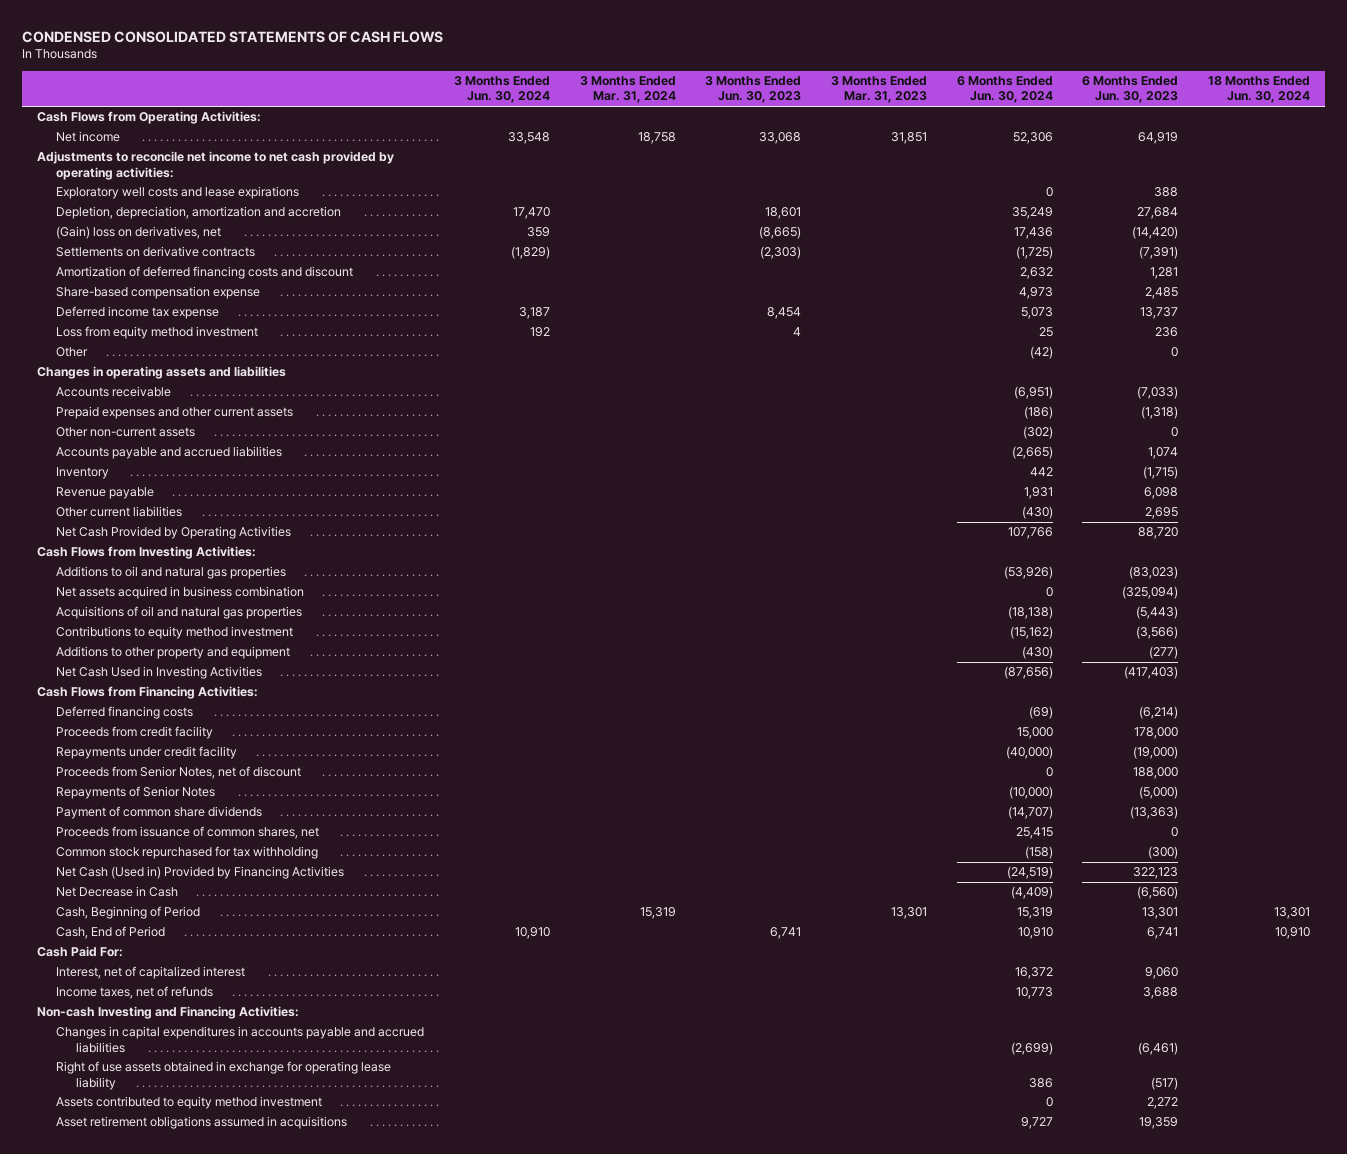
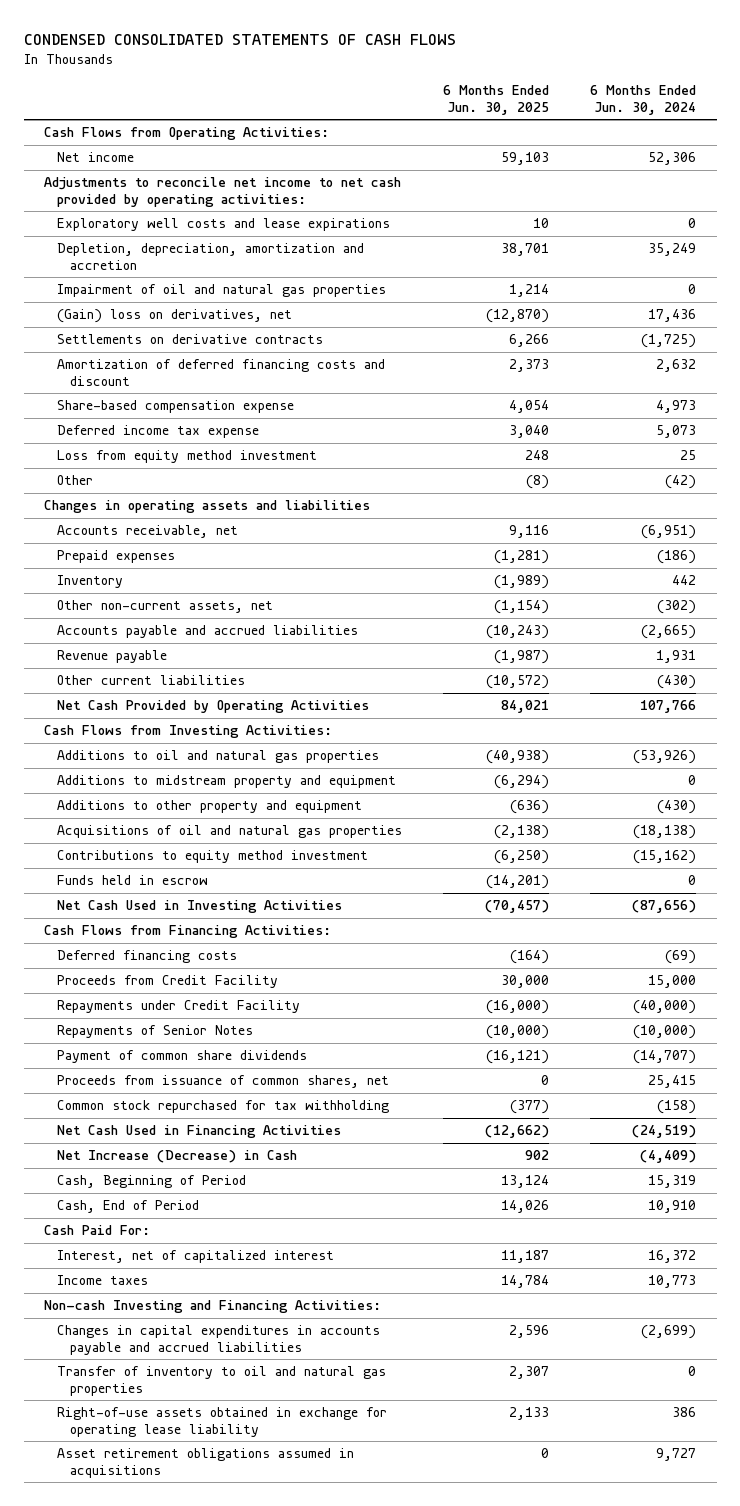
[453,76,550,104] 3 Months Ended Jun. 30, 2024 -> none
[579,76,676,104] 3 Months Ended Mar. 31, 2024 -> none
[705,76,802,104] 3 Months Ended Jun. 30, 2023 -> none
[831,76,928,104] 3 Months Ended Mar. 31, 2023 -> none
[1082,76,1179,104] 6 Months Ended Jun. 30, 2023 -> none
[1208,76,1311,104] 18 Months Ended Jun. 30, 2024 -> none
none -> [443,85,550,115] 6 Months Ended Jun. 30, 2025
none -> [57,284,387,298] Impairment of oil and natural gas properties
[56,427,196,438] Other non-current assets -> none
[56,386,172,398] Accounts receivable -> [57,525,239,539] Accounts receivable, net
[56,406,294,420] Prepaid expenses and other current assets -> [57,550,176,564] Prepaid expenses
none -> [57,600,274,614] Other non-current assets, net
[56,446,283,460] Accounts payable and accrued liabilities -> [57,625,359,639] Accounts payable and accrued liabilities
[56,586,305,600] Net assets acquired in business combination -> none
none -> [57,775,397,789] Additions to midstream property and equipment
[56,646,291,660] Additions to other property and equipment -> [57,800,363,814] Additions to other property and equipment
none -> [57,875,209,886] Funds held in escrow
[56,766,302,780] Proceeds from Senior Notes, net of discount -> none
[56,726,214,740] Proceeds from credit facility -> [57,975,279,989] Proceeds from Credit Facility
[56,746,238,760] Repayments under credit facility -> [57,1000,301,1014] Repayments under Credit Facility
[56,866,345,880] Net Cash (Used in) Provided by Financing Activities -> [57,1125,342,1139] Net Cash Used in Financing Activities
[56,886,179,898] Net Decrease in Cash -> [57,1150,298,1164] Net Increase (Decrease) in Cash
[56,986,214,1000] Income taxes, net of refunds -> [57,1275,149,1286] Income taxes
[56,1096,323,1110] Assets contributed to equity method investment -> none
none -> [57,1366,387,1396] Transfer of inventory to oil and natural gas properties
[56,1061,392,1090] Right of use assets obtained in exchange for operating lease liability -> [57,1407,388,1437] Right-of-use assets obtained in exchange for operating lease liability

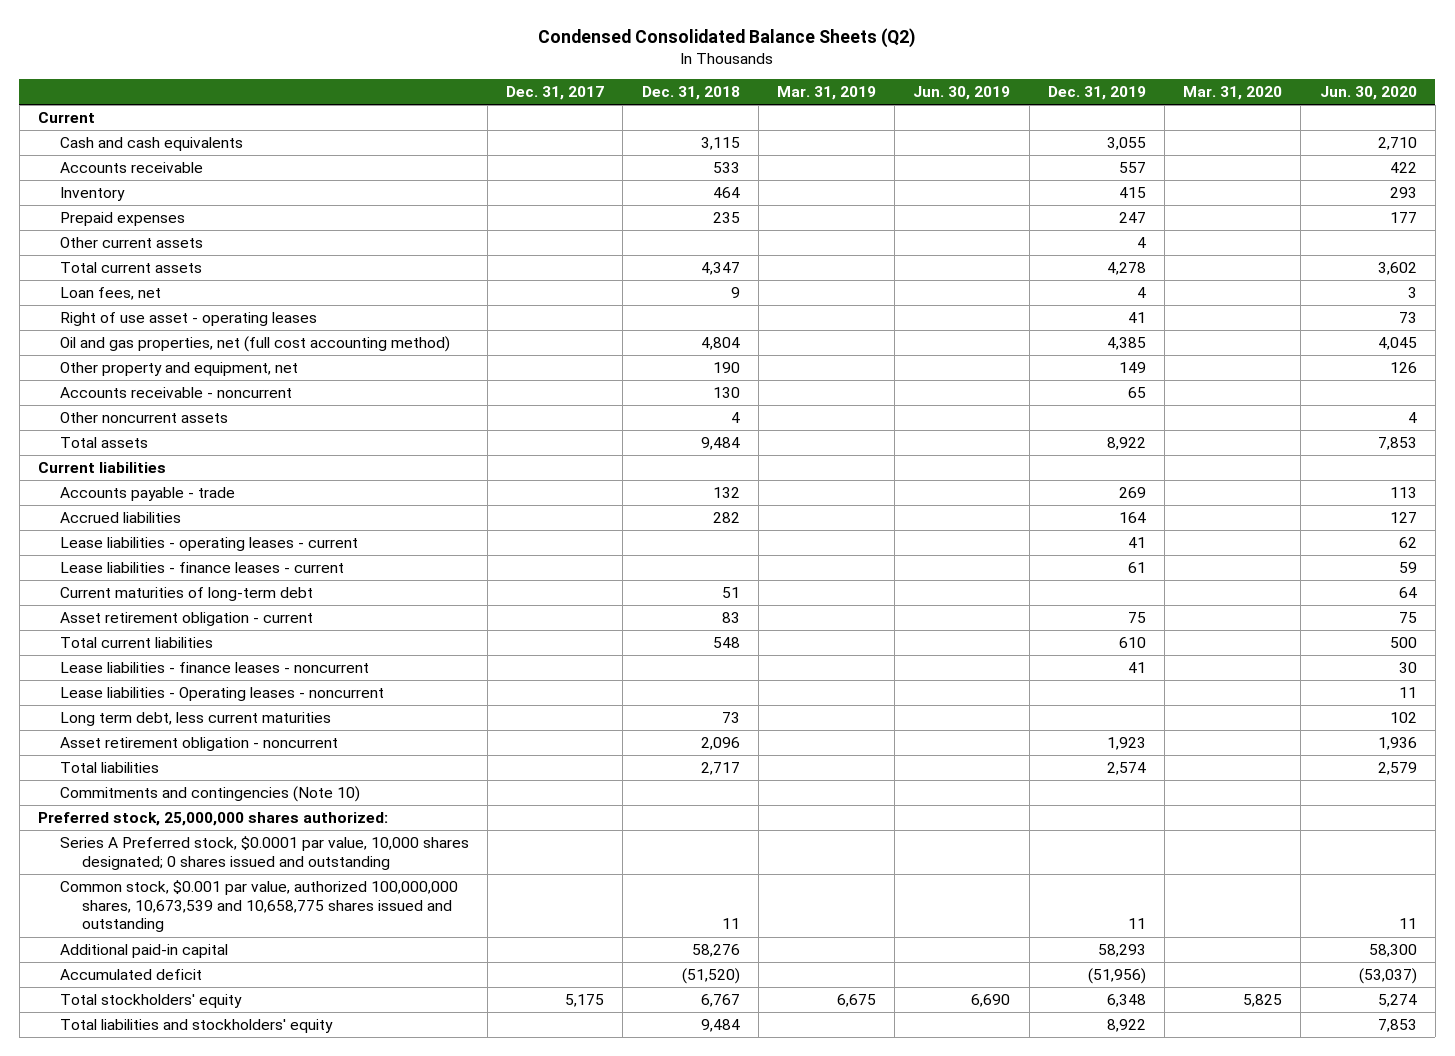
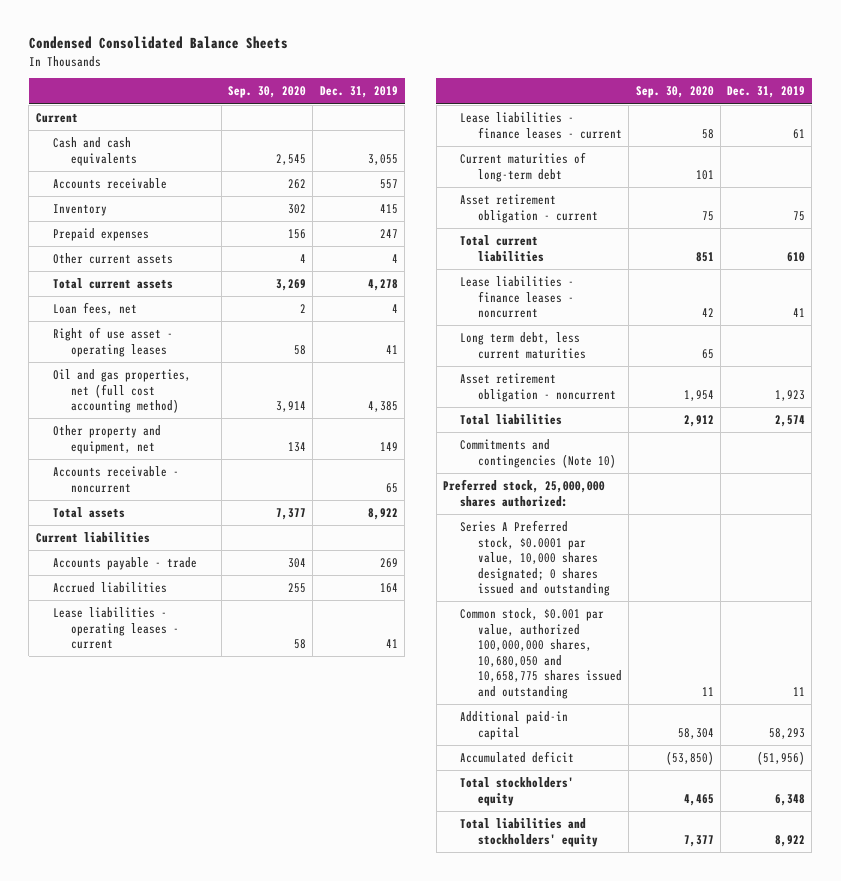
[538,28,916,49] Condensed Consolidated Balance Sheets (Q2) -> [28,36,288,50] Condensed Consolidated Balance Sheets
[506,86,605,101] Dec. 31, 2017 -> none
[641,86,740,101] Dec. 31, 2018 -> none
[777,86,877,101] Mar. 31, 2019 -> none
[913,86,1011,101] Jun. 30, 2019 -> none
[1183,86,1283,101] Mar. 31, 2020 -> none
[1319,86,1417,101] Jun. 30, 2020 -> none
none -> [228,86,307,99] Sep. 30, 2020
[59,412,228,424] Other noncurrent assets -> none
[59,687,384,702] Lease liabilities - Operating leases - noncurrent -> none
[59,880,458,933] Common stock, $0.001 par value, authorized 100,000,000 shares, 10,673,539 and 10,658,775 shares issued and outstanding -> [460,608,622,699] Common stock, $0.001 par value, authorized 100,000,000 shares, 10,680,050 and 10,658,775 shares issued and outstanding

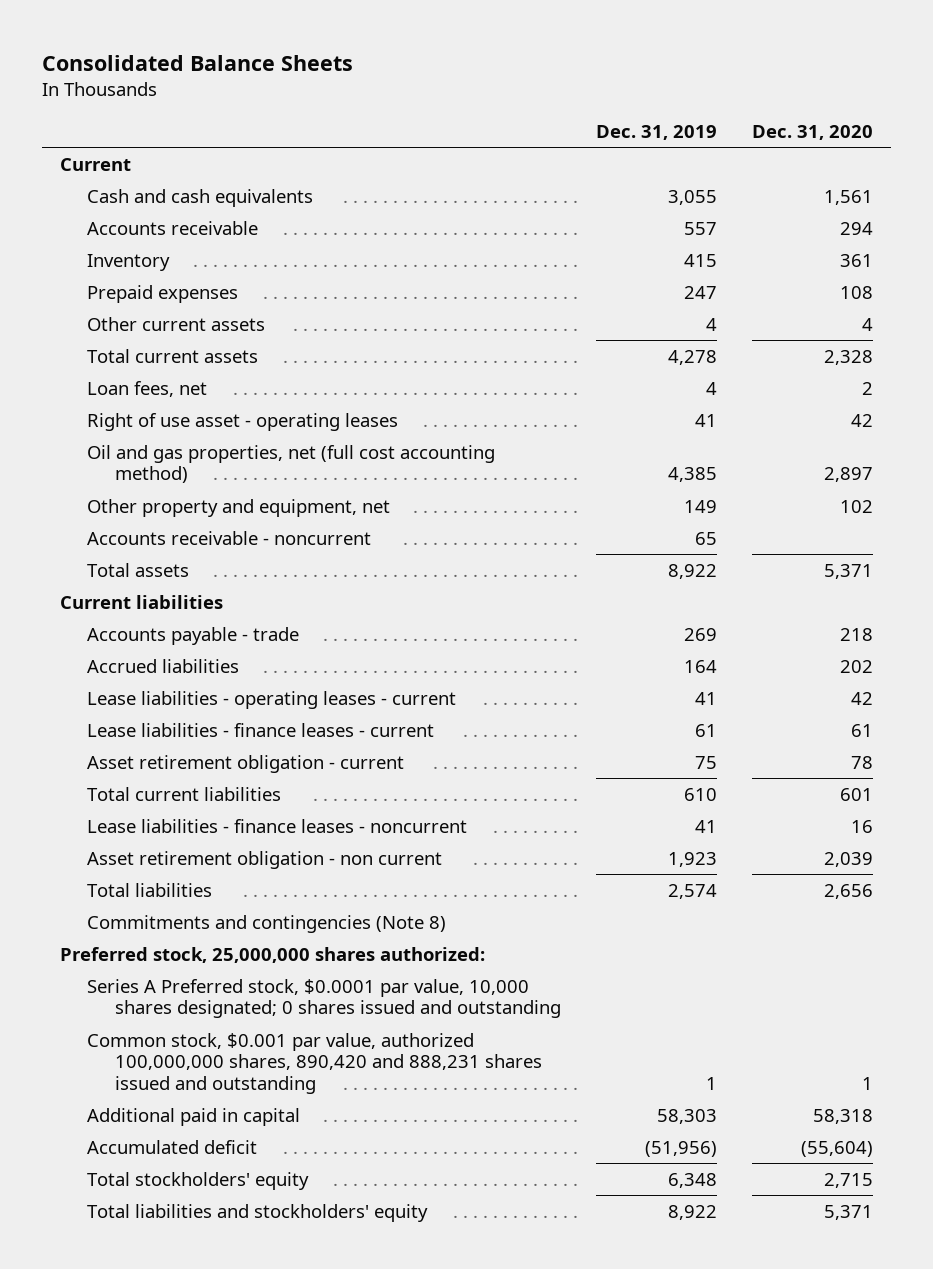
[28,36,288,50] Condensed Consolidated Balance Sheets -> [42,55,354,72] Consolidated Balance Sheets
[228,86,307,99] Sep. 30, 2020 -> none
none -> [752,124,874,140] Dec. 31, 2020
[460,152,587,182] Current maturities of long-term debt -> none
[460,332,586,359] Long term debt, less current maturities -> none
[460,373,616,402] Asset retirement obligation - noncurrent -> [87,850,443,869] Asset retirement obligation - non current
[460,439,616,468] Commitments and contingencies (Note 10) -> [87,914,447,933] Commitments and contingencies (Note 8)
[460,608,622,699] Common stock, $0.001 par value, authorized 100,000,000 shares, 10,680,050 and 10,658,775 shares issued and outstanding -> [87,1032,542,1094] Common stock, $0.001 par value, authorized 100,000,000 shares, 890,420 and 888,231 shares issued and outstanding
[793,686,806,696] 11 -> [705,1076,717,1090] 1
[460,711,569,740] Additional paid-in capital -> [87,1107,301,1126] Additional paid in capital
[769,727,806,739] 58,293 -> [656,1108,717,1124] 58,303

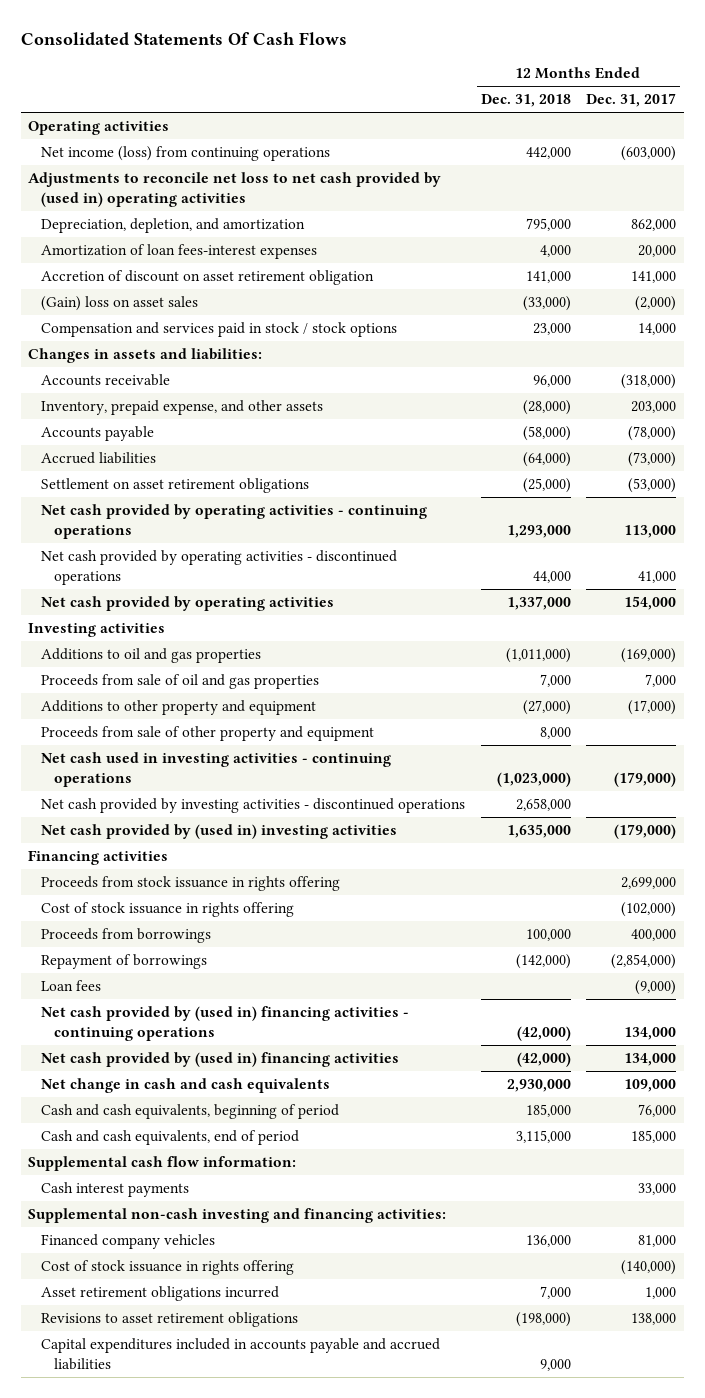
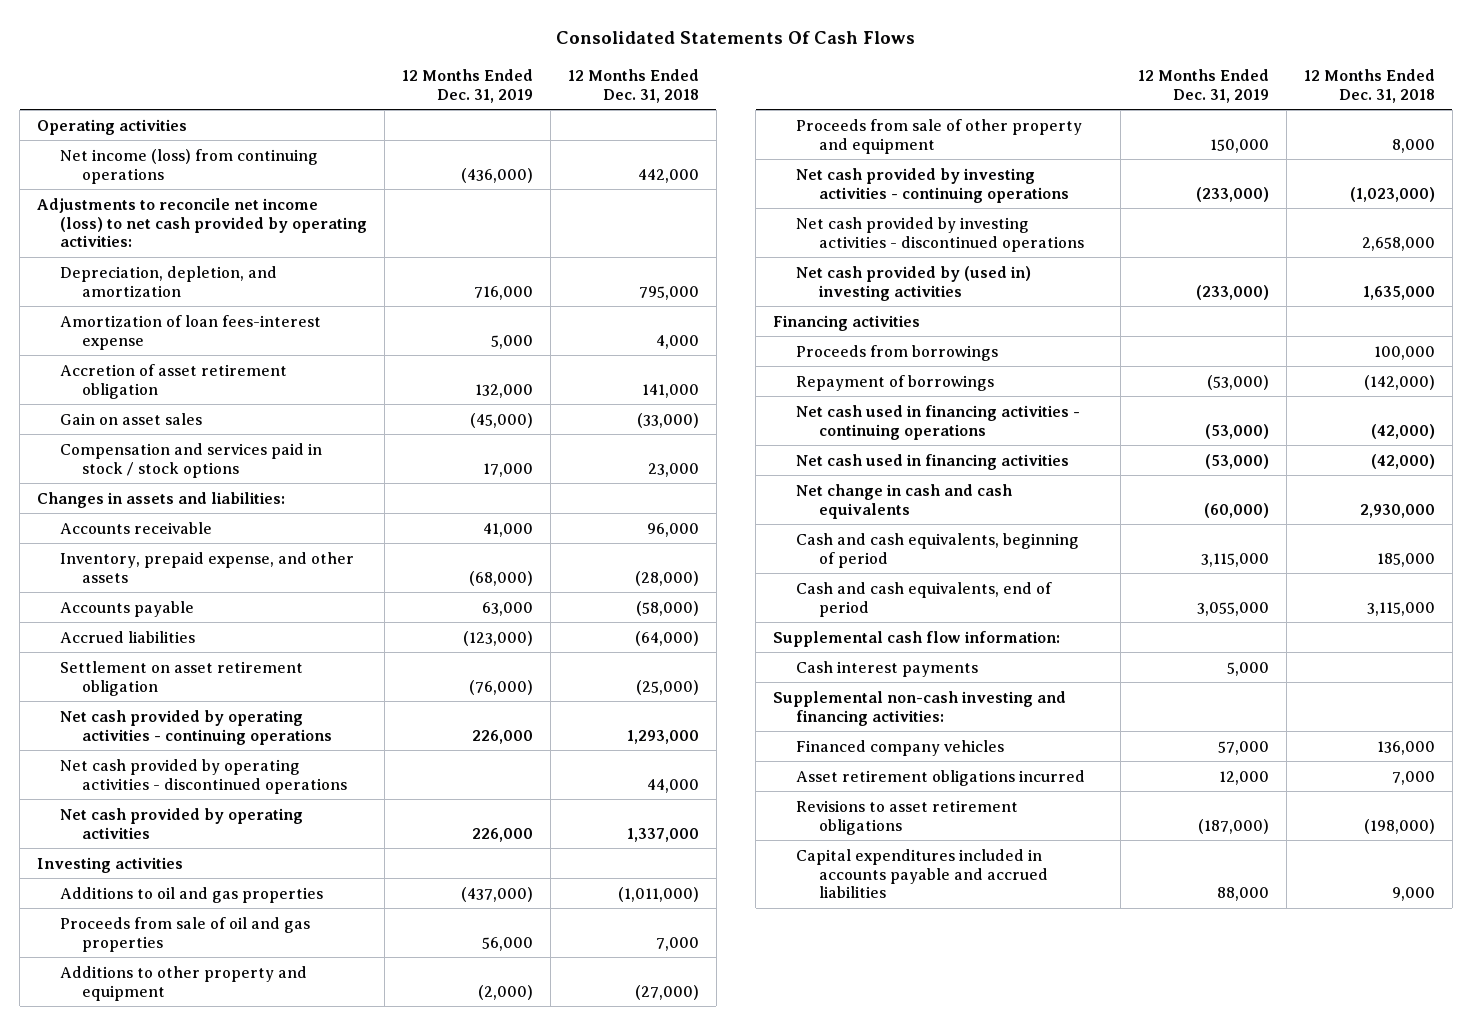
[586,93,677,108] Dec. 31, 2017 -> none
none -> [401,68,533,103] 12 Months Ended Dec. 31, 2019
[28,172,442,207] Adjustments to reconcile net loss to net cash provided by (used in) operating activities -> [37,197,367,248] Adjustments to reconcile net income (loss) to net cash provided by operating activities:
[41,244,318,260] Amortization of loan fees-interest expenses -> [59,314,321,350] Amortization of loan fees-interest expense
[41,270,375,286] Accretion of discount on asset retirement obligation -> [59,363,287,399] Accretion of asset retirement obligation
[41,296,199,312] (Gain) loss on asset sales -> [59,412,202,425] Gain on asset sales
[41,478,310,494] Settlement on asset retirement obligations -> [59,660,303,696] Settlement on asset retirement obligation
[41,752,392,787] Net cash used in investing activities - continuing operations -> [795,167,1069,203] Net cash provided by investing activities - continuing operations
[41,876,341,892] Proceeds from stock issuance in rights offering -> none
[41,902,295,918] Cost of stock issuance in rights offering -> none
[41,980,102,992] Loan fees -> none
[41,1006,410,1041] Net cash provided by (used in) financing activities - continuing operations -> [795,404,1080,440] Net cash used in financing activities - continuing operations
[41,1052,400,1068] Net cash provided by (used in) financing activities -> [795,453,1069,470] Net cash used in financing activities
[41,1260,295,1276] Cost of stock issuance in rights offering -> none

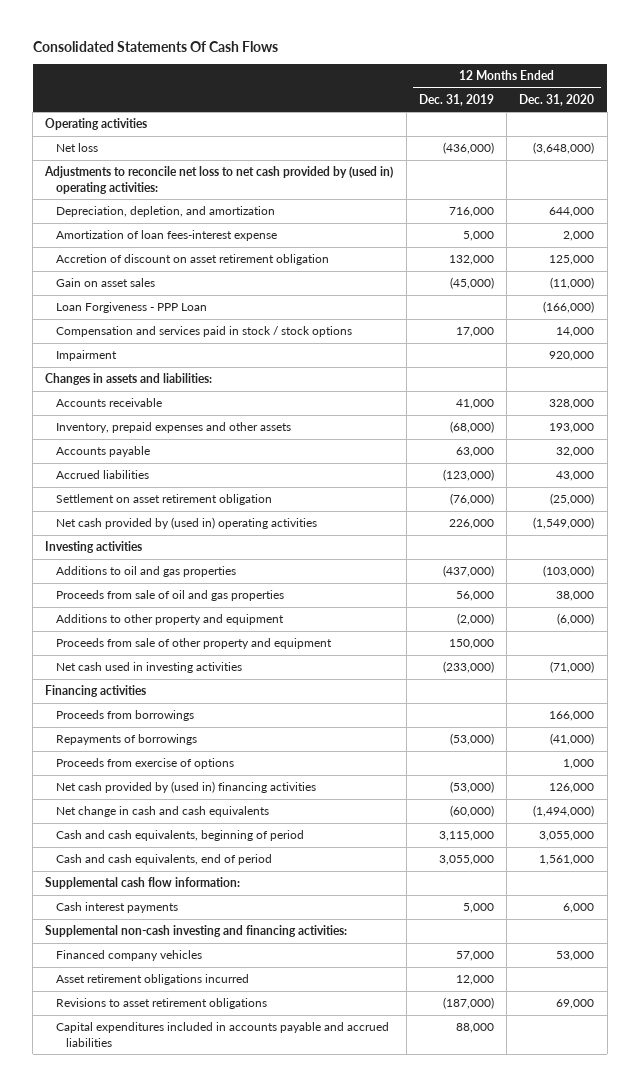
[567,68,699,103] 12 Months Ended Dec. 31, 2018 -> none
none -> [519,93,595,106] Dec. 31, 2020
[59,148,318,184] Net income (loss) from continuing operations -> [55,143,98,153] Net loss
[37,197,367,248] Adjustments to reconcile net income (loss) to net cash provided by operating activities: -> [44,166,394,194] Adjustments to reconcile net loss to net cash provided by (used in) operating activities:
[59,363,287,399] Accretion of asset retirement obligation -> [55,254,329,266] Accretion of discount on asset retirement obligation
none -> [55,302,207,314] Loan Forgiveness - PPP Loan
none -> [55,350,117,362] Impairment
[59,551,354,583] Inventory, prepaid expense, and other assets -> [55,422,291,434] Inventory, prepaid expenses and other assets
[59,709,333,745] Net cash provided by operating activities - continuing operations -> none
[59,758,348,794] Net cash provided by operating activities - discontinued operations -> none
[59,807,303,839] Net cash provided by operating activities -> [55,517,317,530] Net cash provided by (used in) operating activities
[795,167,1069,203] Net cash provided by investing activities - continuing operations -> none
[795,216,1084,252] Net cash provided by investing activities - discontinued operations -> none
[795,265,1031,301] Net cash provided by (used in) investing activities -> [55,662,242,674] Net cash used in investing activities
[795,404,1080,440] Net cash used in financing activities - continuing operations -> none
[795,374,994,391] Repayment of borrowings -> [55,734,197,746] Repayments of borrowings
none -> [55,758,234,770] Proceeds from exercise of options
[795,453,1069,470] Net cash used in financing activities -> [55,781,316,794] Net cash provided by (used in) financing activities

